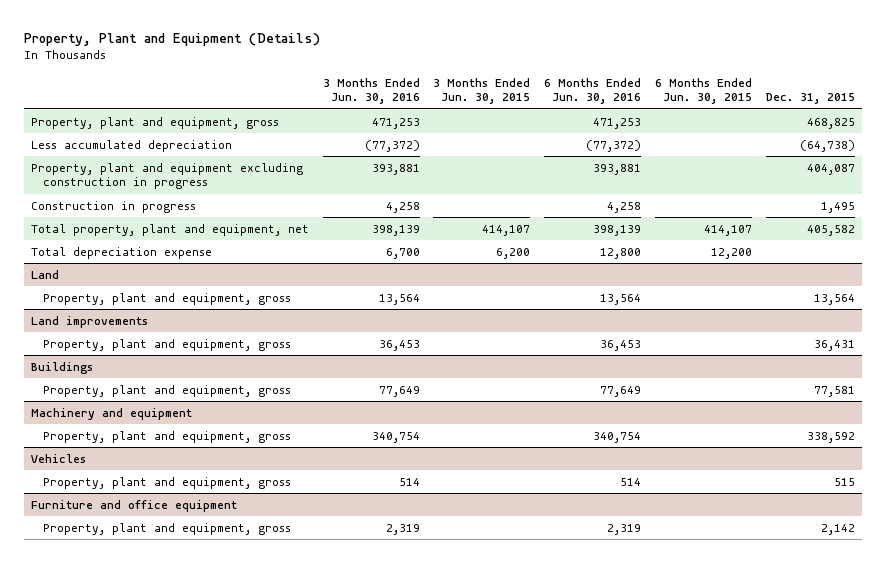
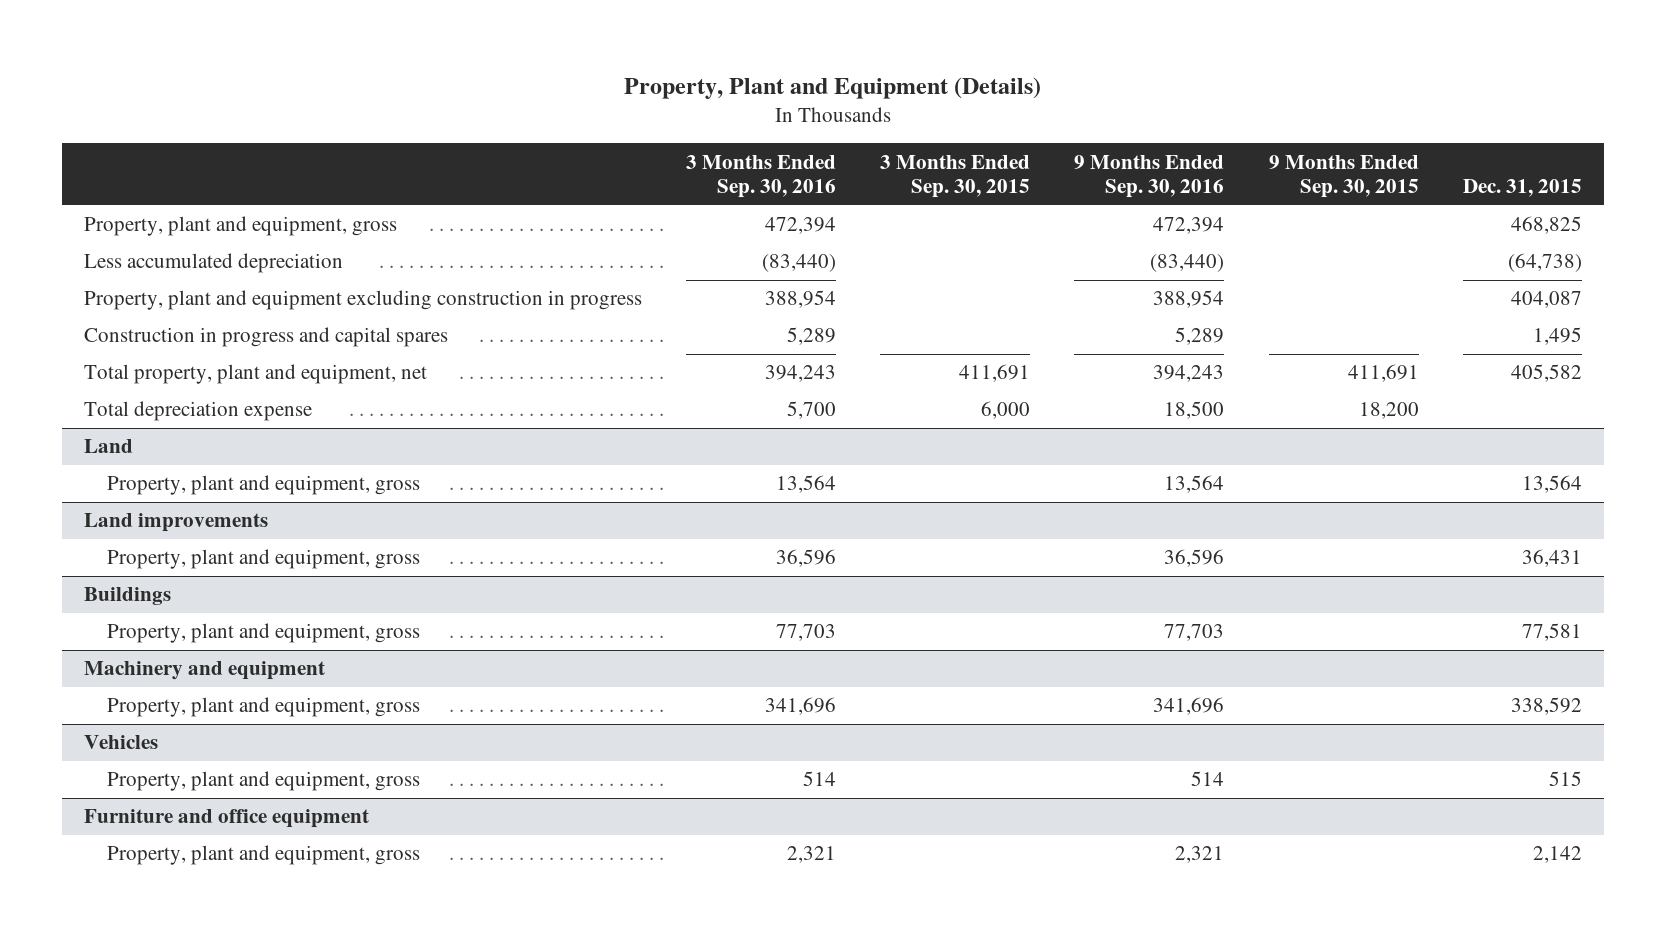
[322,77,420,105] 3 Months Ended Jun. 30, 2016 -> none
[433,77,531,105] 3 Months Ended Jun. 30, 2015 -> none
[544,77,642,105] 6 Months Ended Jun. 30, 2016 -> none
[654,77,752,105] 6 Months Ended Jun. 30, 2015 -> none
none -> [686,154,837,199] 3 Months Ended Sep. 30, 2016
none -> [880,154,1031,199] 3 Months Ended Sep. 30, 2015
none -> [1074,154,1225,199] 9 Months Ended Sep. 30, 2016
none -> [1268,154,1419,199] 9 Months Ended Sep. 30, 2015
[30,200,196,213] Construction in progress -> [83,327,448,348] Construction in progress and capital spares

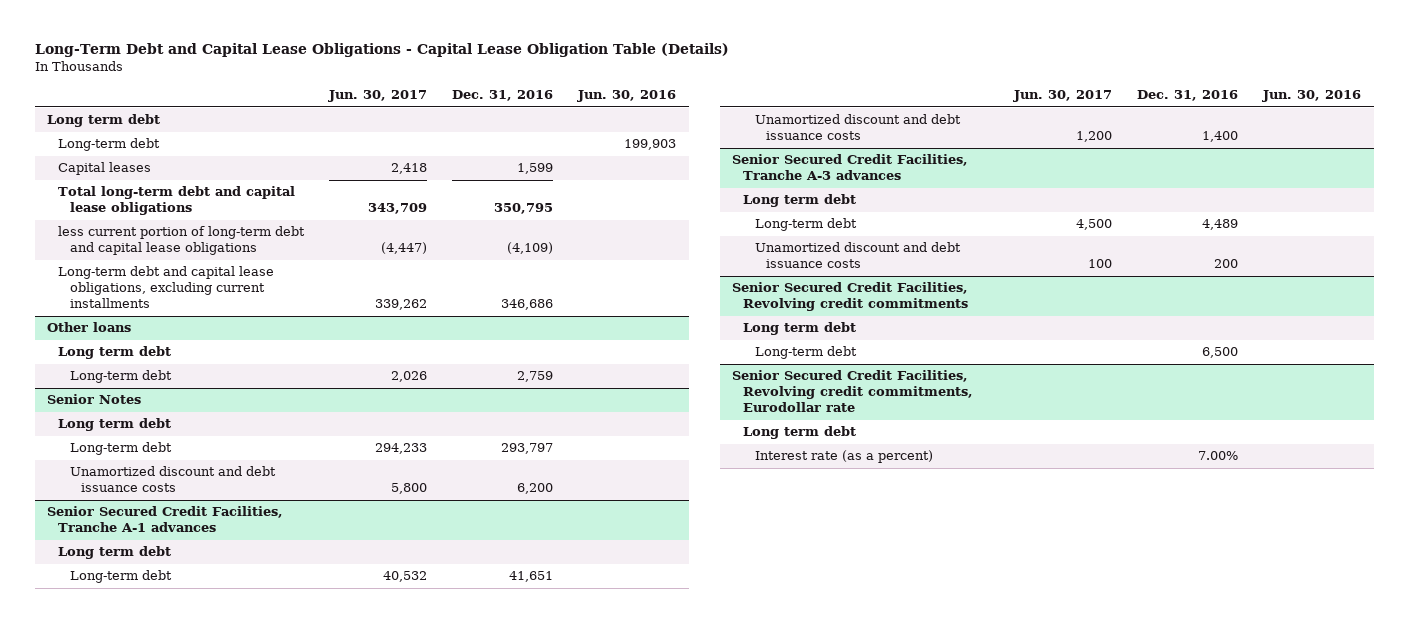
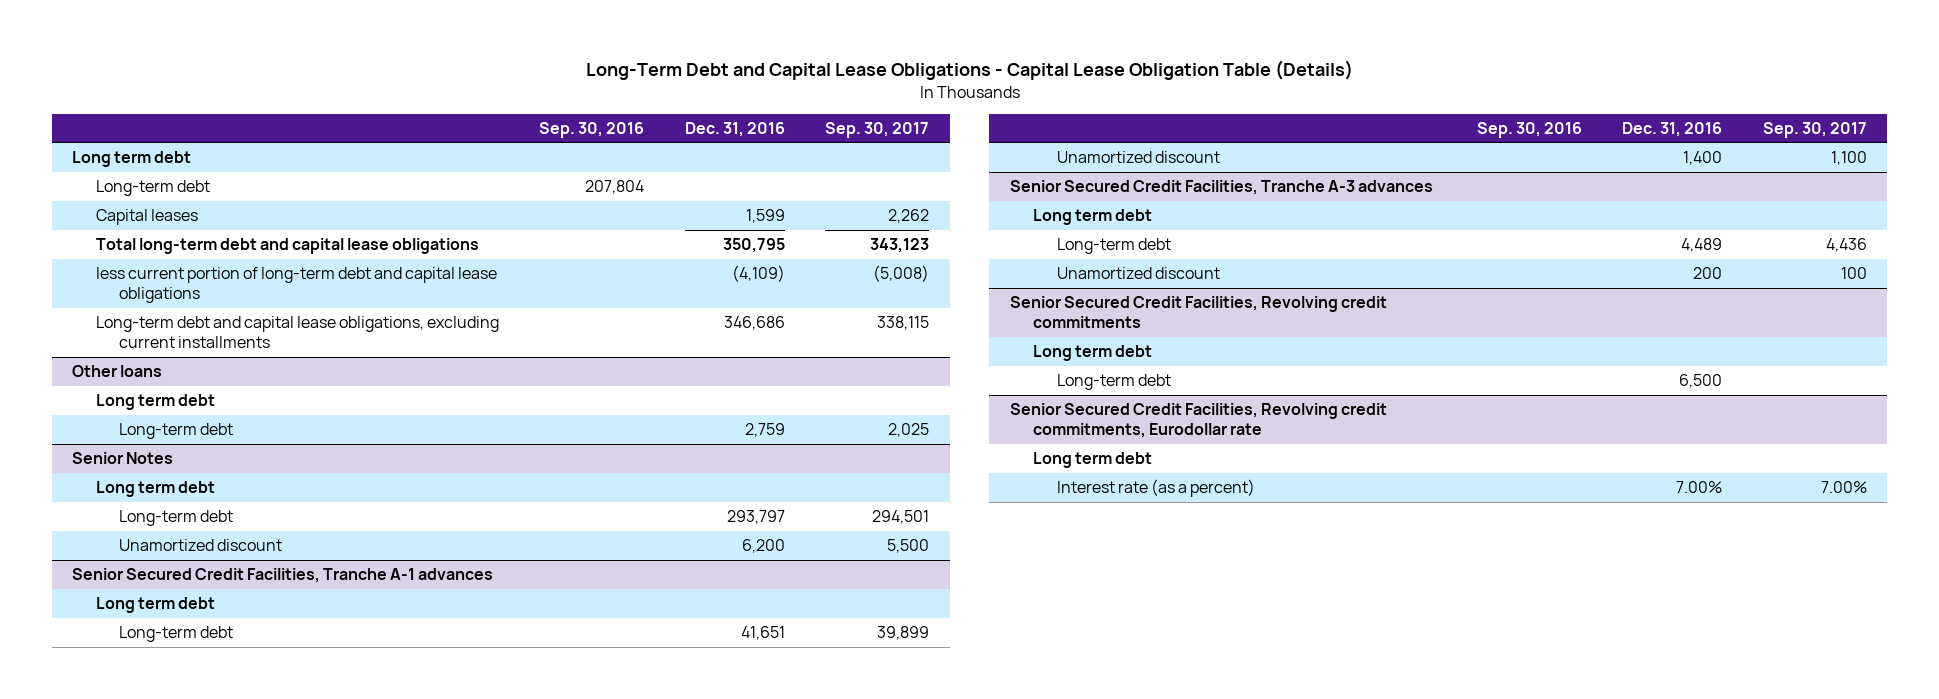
[328,90,428,103] Jun. 30, 2017 -> none
[577,90,677,103] Jun. 30, 2016 -> none
none -> [539,121,645,138] Sep. 30, 2016
none -> [825,121,930,138] Sep. 30, 2017
[69,466,276,493] Unamortized discount and debt issuance costs -> none
none -> [119,539,283,552] Unamortized discount
[754,114,961,141] Unamortized discount and debt issuance costs -> none
none -> [1056,151,1220,164] Unamortized discount
[754,242,961,269] Unamortized discount and debt issuance costs -> none
none -> [1056,267,1220,280] Unamortized discount

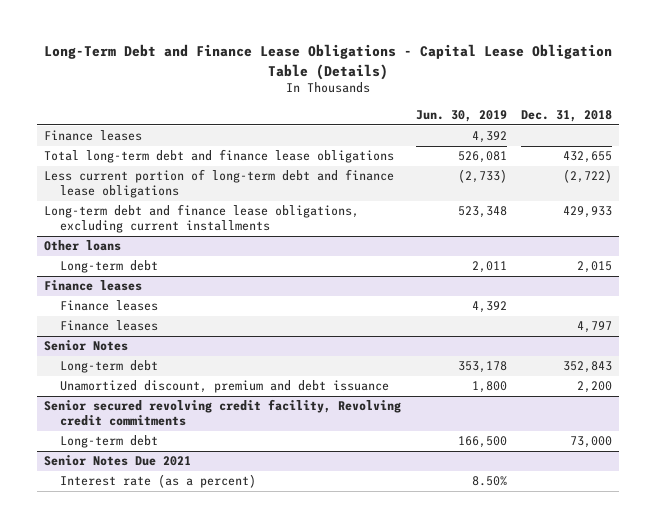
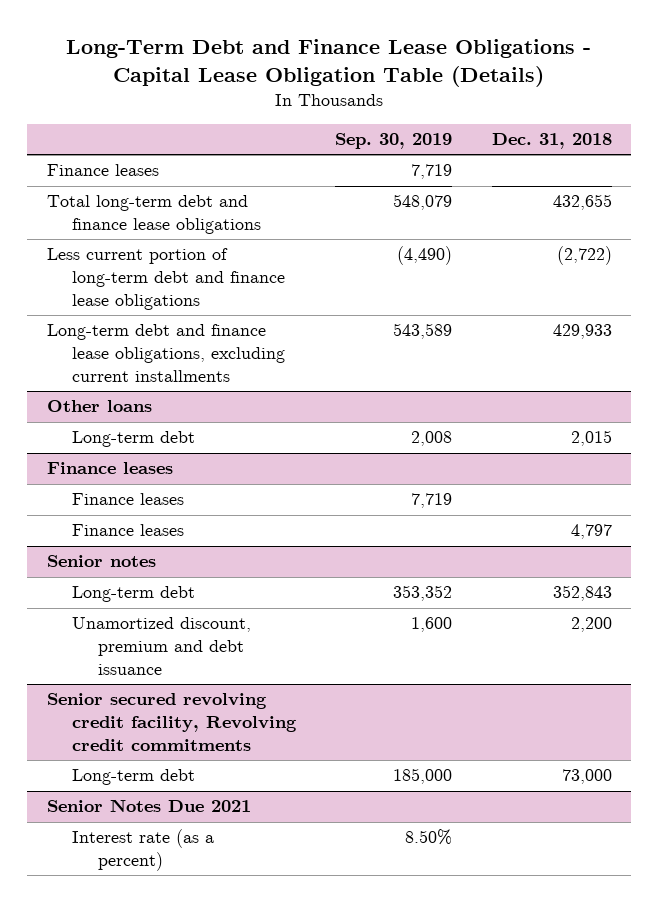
[415,109,507,122] Jun. 30, 2019 -> none
none -> [335,133,453,150] Sep. 30, 2019
[44,340,129,352] Senior Notes -> [46,555,156,568] Senior notes

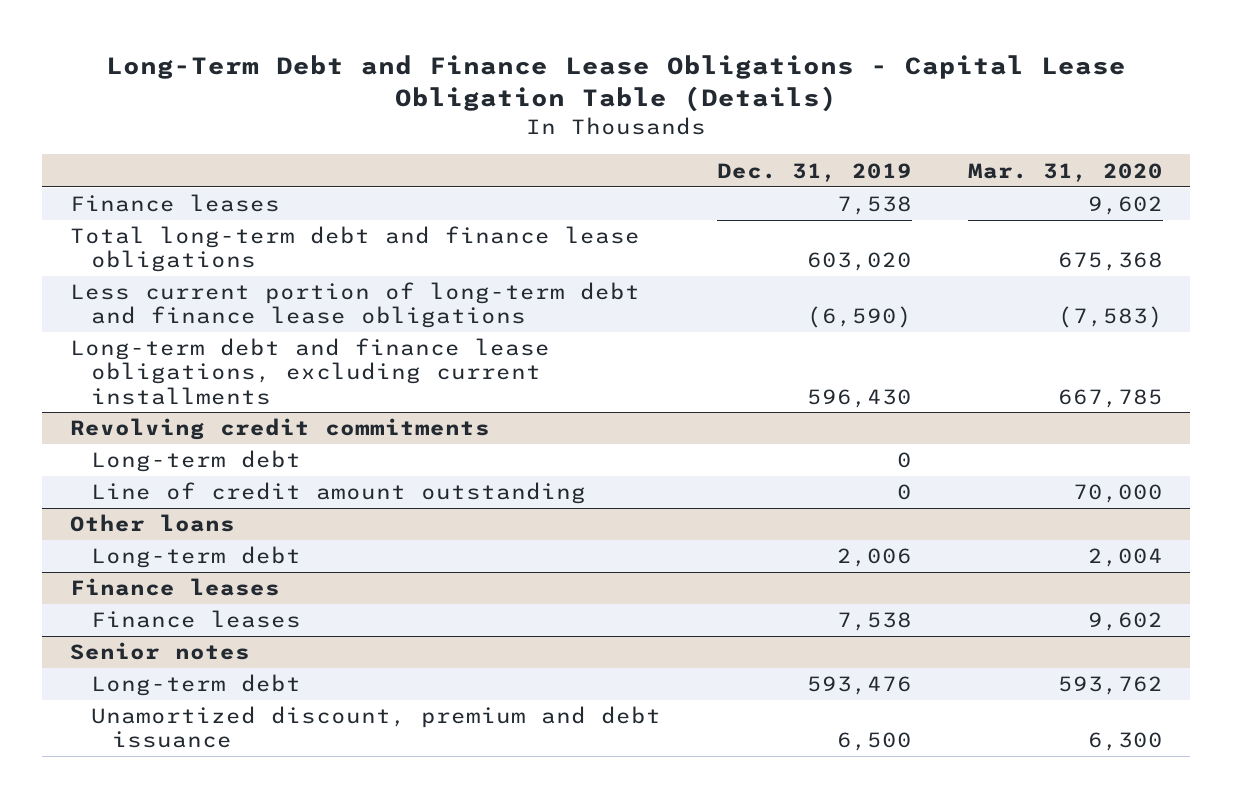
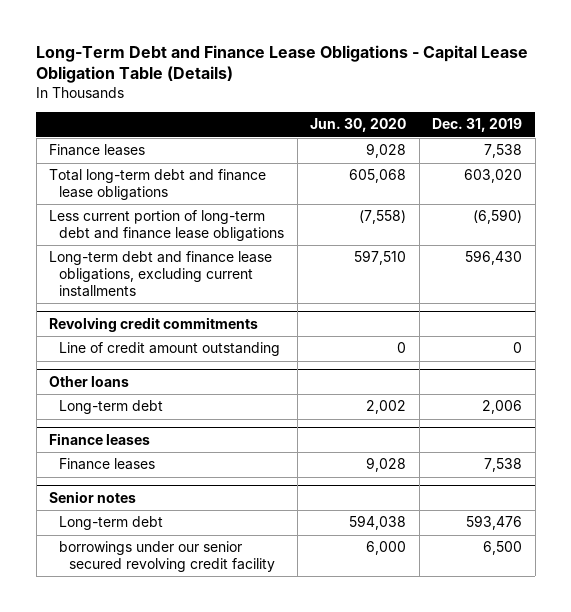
[967,162,1163,182] Mar. 31, 2020 -> none
none -> [310,118,407,133] Jun. 30, 2020
[91,450,302,473] Long-term debt -> none
[91,706,662,749] Unamortized discount, premium and debt issuance -> [59,541,276,572] borrowings under our senior secured revolving credit facility

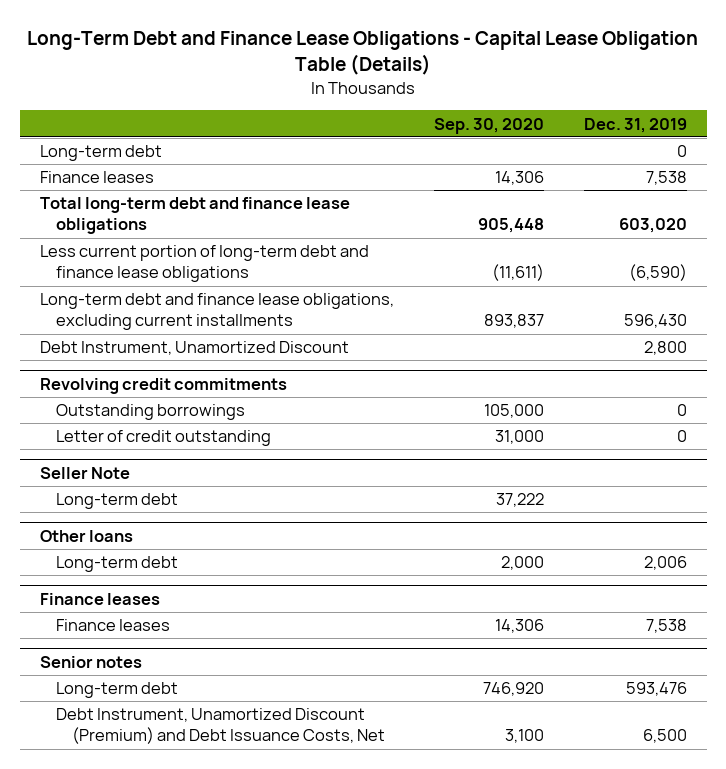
[310,118,407,133] Jun. 30, 2020 -> none
none -> [433,117,544,134] Sep. 30, 2020
none -> [39,145,162,162] Long-term debt
none -> [39,341,349,356] Debt Instrument, Unamortized Discount
none -> [55,404,245,421] Outstanding borrowings
[59,342,281,357] Line of credit amount outstanding -> [55,430,271,447] Letter of credit outstanding
none -> [39,466,130,479] Seller Note
none -> [55,493,178,510] Long-term debt
[59,541,276,572] borrowings under our senior secured revolving credit facility -> [55,708,386,745] Debt Instrument, Unamortized Discount (Premium) and Debt Issuance Costs, Net

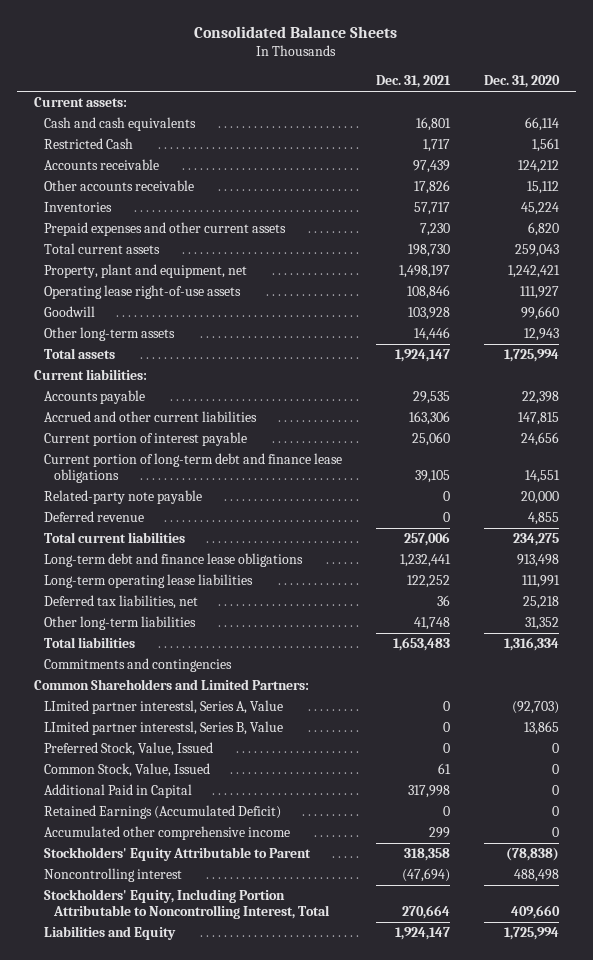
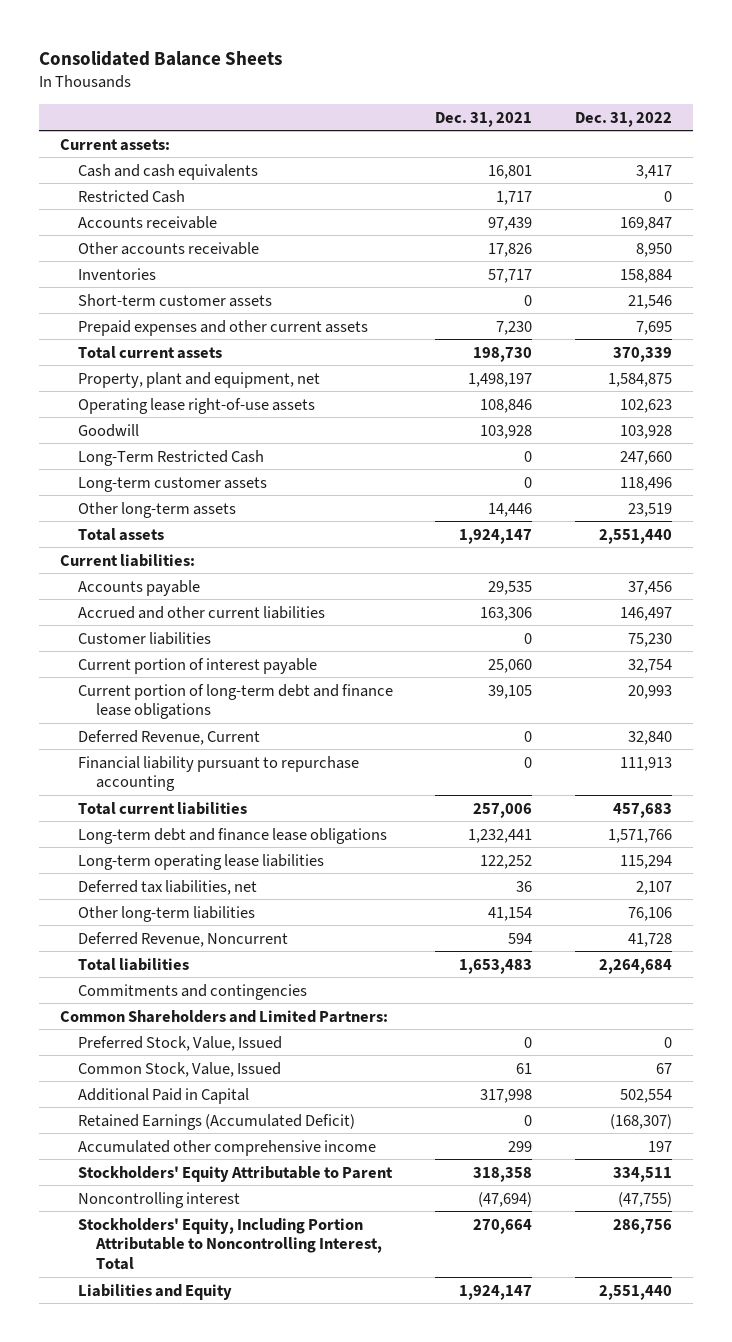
[483,75,560,89] Dec. 31, 2020 -> none
none -> [574,111,672,127] Dec. 31, 2022
none -> [77,293,272,307] Short-term customer assets
none -> [77,449,264,466] Long-Term Restricted Cash
none -> [77,476,267,492] Long-term customer assets
none -> [77,631,211,645] Customer liabilities
[44,490,203,505] Related-party note payable -> none
[44,511,145,523] Deferred revenue -> [77,729,260,745] Deferred Revenue, Current
none -> [77,755,359,792] Financial liability pursuant to repurchase accounting
[413,617,450,631] 41,748 -> [488,906,533,921] 41,154
none -> [77,931,288,947] Deferred Revenue, Noncurrent
[44,700,284,715] LImited partner interestsl, Series A, Value -> none
[44,721,284,736] LImited partner interestsl, Series B, Value -> none

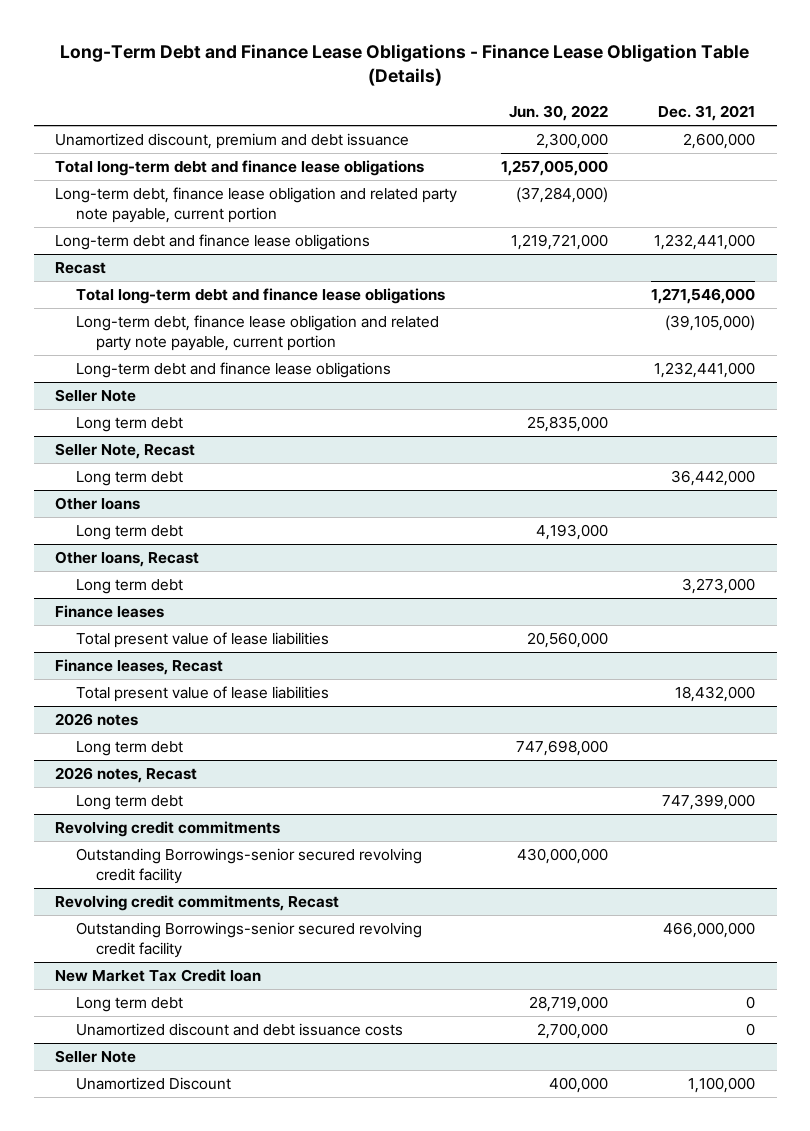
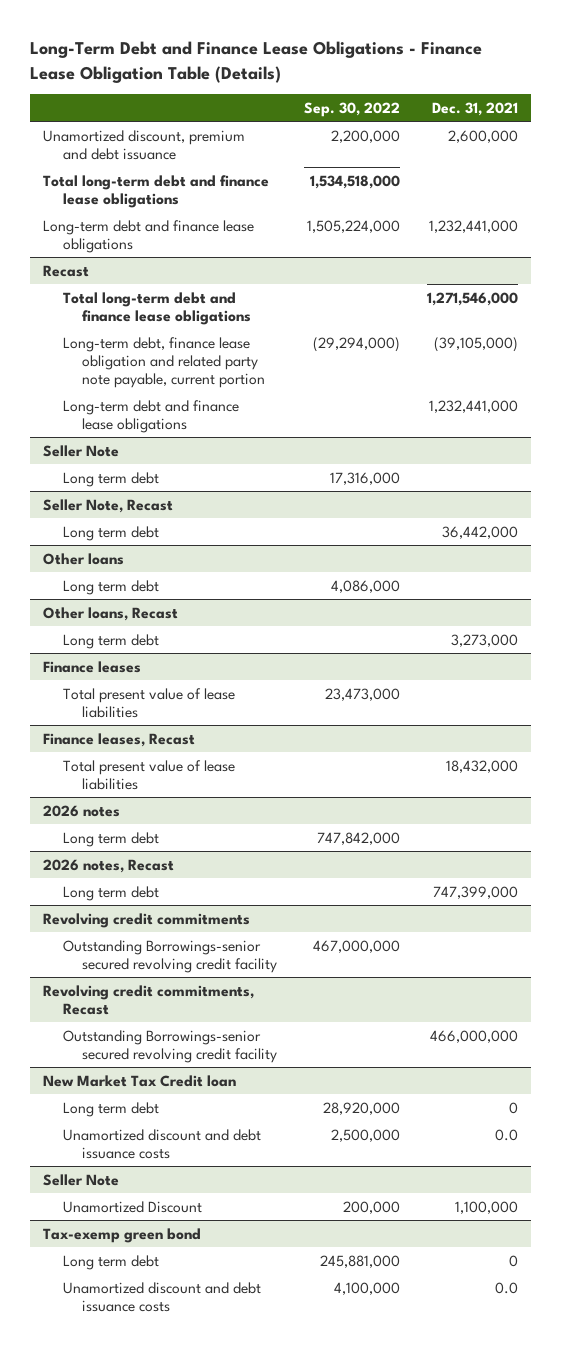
[508,104,608,121] Jun. 30, 2022 -> none
none -> [303,101,400,117] Sep. 30, 2022
[55,187,458,224] Long-term debt, finance lease obligation and related party note payable, current portion -> none
[745,1023,755,1037] 0 -> [494,1128,518,1141] 0.0
none -> [43,1227,202,1243] Tax-exemp green bond
none -> [62,1254,159,1270] Long term debt
none -> [62,1281,261,1312] Unamortized discount and debt issuance costs

